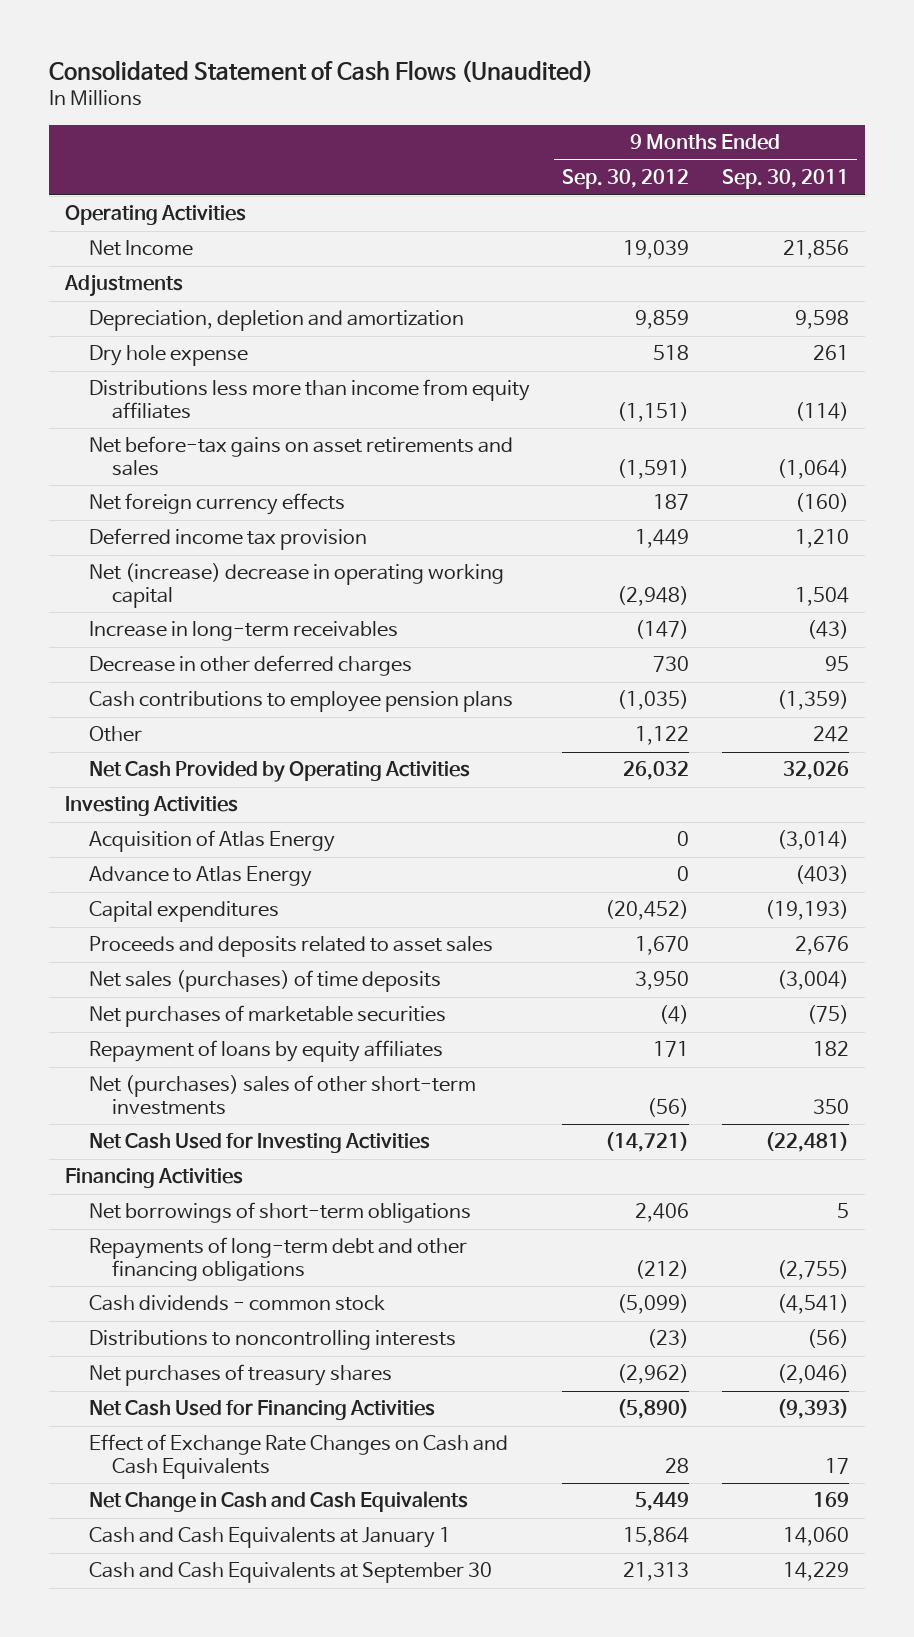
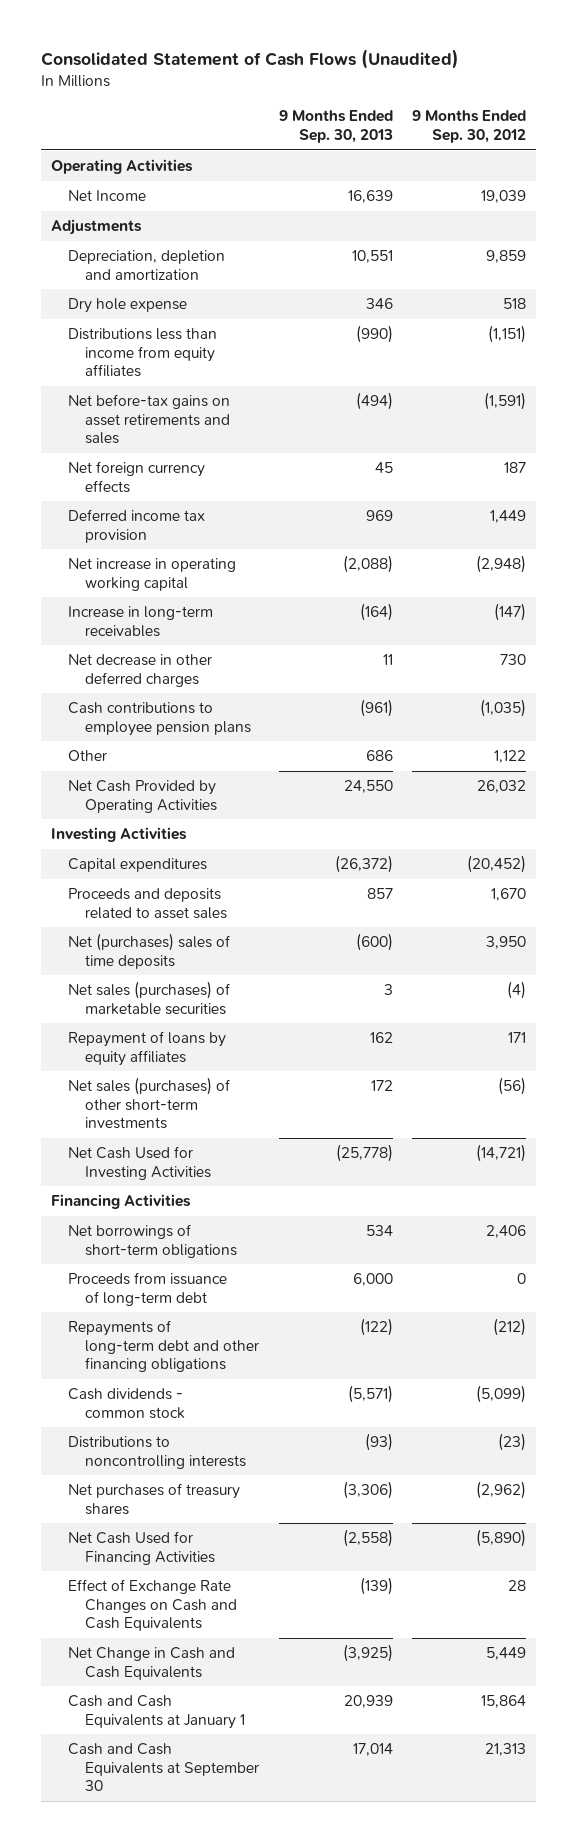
[721,169,849,190] Sep. 30, 2011 -> none
none -> [278,110,393,143] 9 Months Ended Sep. 30, 2013
[88,379,530,419] Distributions less more than income from equity affiliates -> [67,328,217,378] Distributions less than income from equity affiliates
[88,563,504,608] Net (increase) decrease in operating working capital -> [67,558,236,591] Net increase in operating working capital
[88,655,412,677] Decrease in other deferred charges -> [67,654,212,687] Net decrease in other deferred charges
[88,830,335,853] Acquisition of Atlas Energy -> none
[88,866,312,888] Advance to Atlas Energy -> none
[88,970,441,993] Net sales (purchases) of time deposits -> [67,933,230,969] Net (purchases) sales of time deposits
[88,1005,446,1028] Net purchases of marketable securities -> [67,981,230,1015] Net sales (purchases) of marketable securities
[88,1075,476,1115] Net (purchases) sales of other short-term investments -> [67,1077,230,1130] Net sales (purchases) of other short-term investments
none -> [67,1272,227,1306] Proceeds from issuance of long-term debt

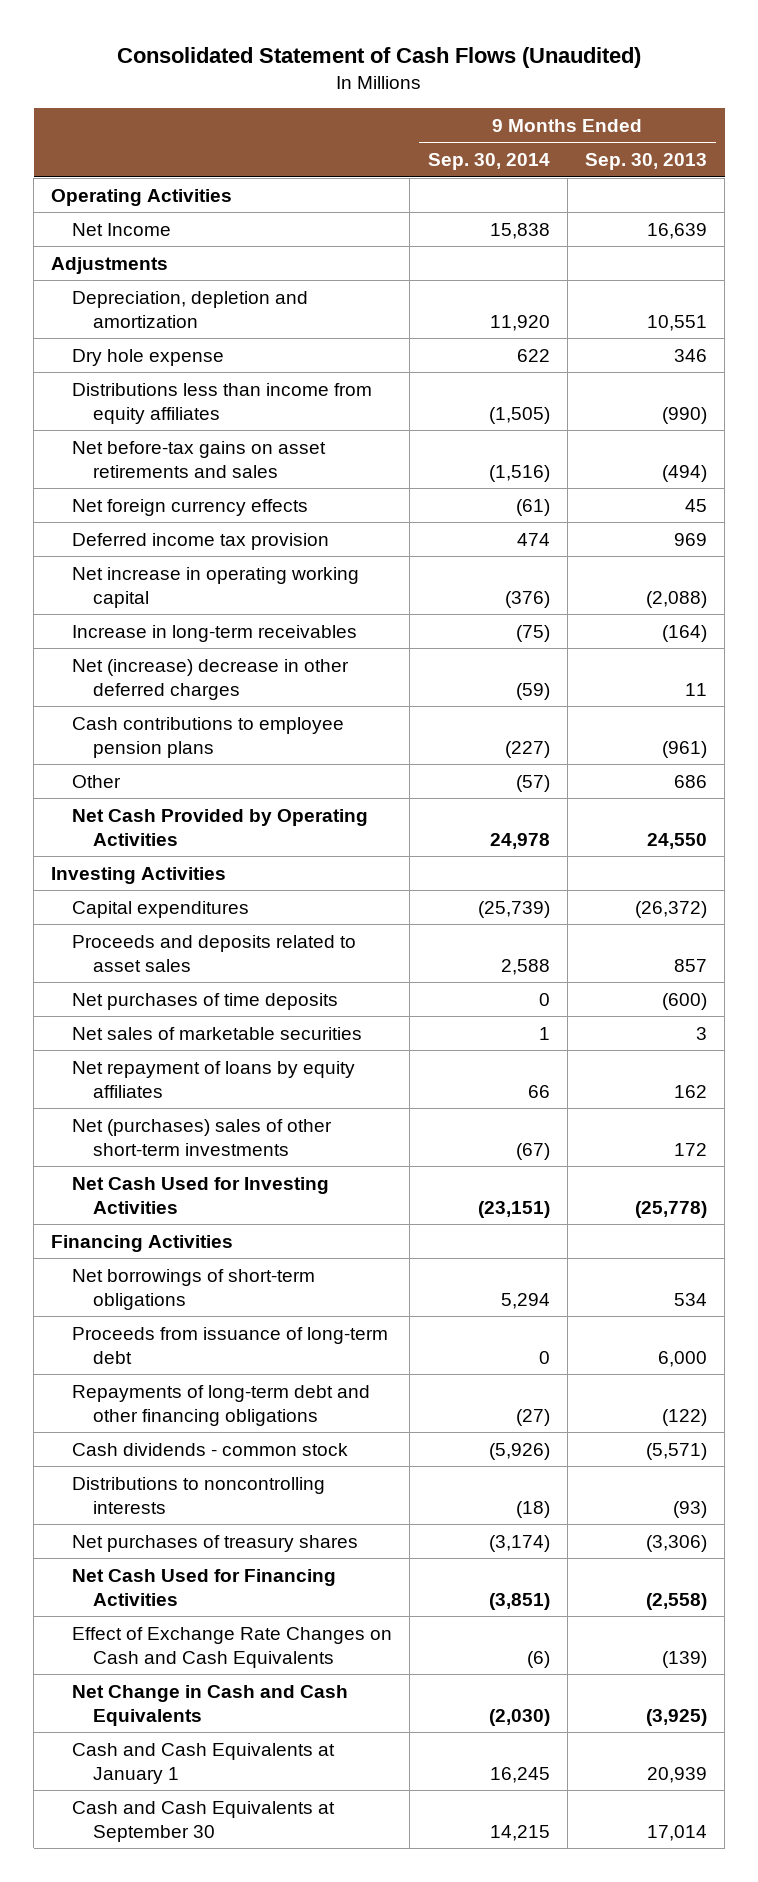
[412,110,527,143] 9 Months Ended Sep. 30, 2012 -> none
none -> [427,153,550,171] Sep. 30, 2014
[67,654,212,687] Net decrease in other deferred charges -> [72,658,350,700] Net (increase) decrease in other deferred charges
[67,933,230,969] Net (purchases) sales of time deposits -> [72,992,339,1010] Net purchases of time deposits
[67,981,230,1015] Net sales (purchases) of marketable securities -> [72,1026,363,1040] Net sales of marketable securities
[67,1031,226,1066] Repayment of loans by equity affiliates -> [72,1060,356,1098] Net repayment of loans by equity affiliates
[67,1077,230,1130] Net sales (purchases) of other short-term investments -> [72,1118,333,1156] Net (purchases) sales of other short-term investments

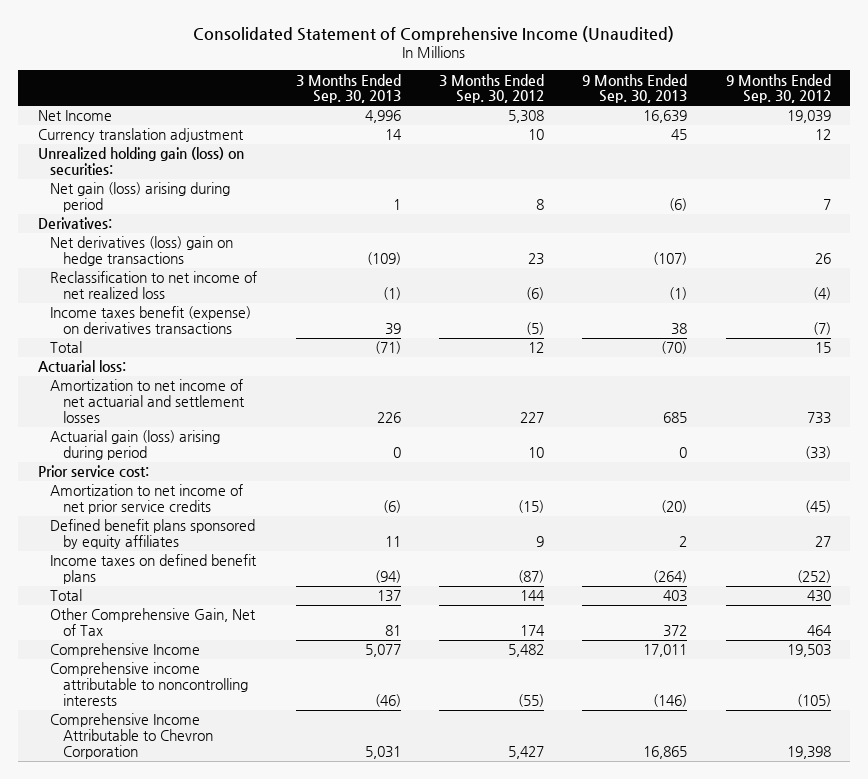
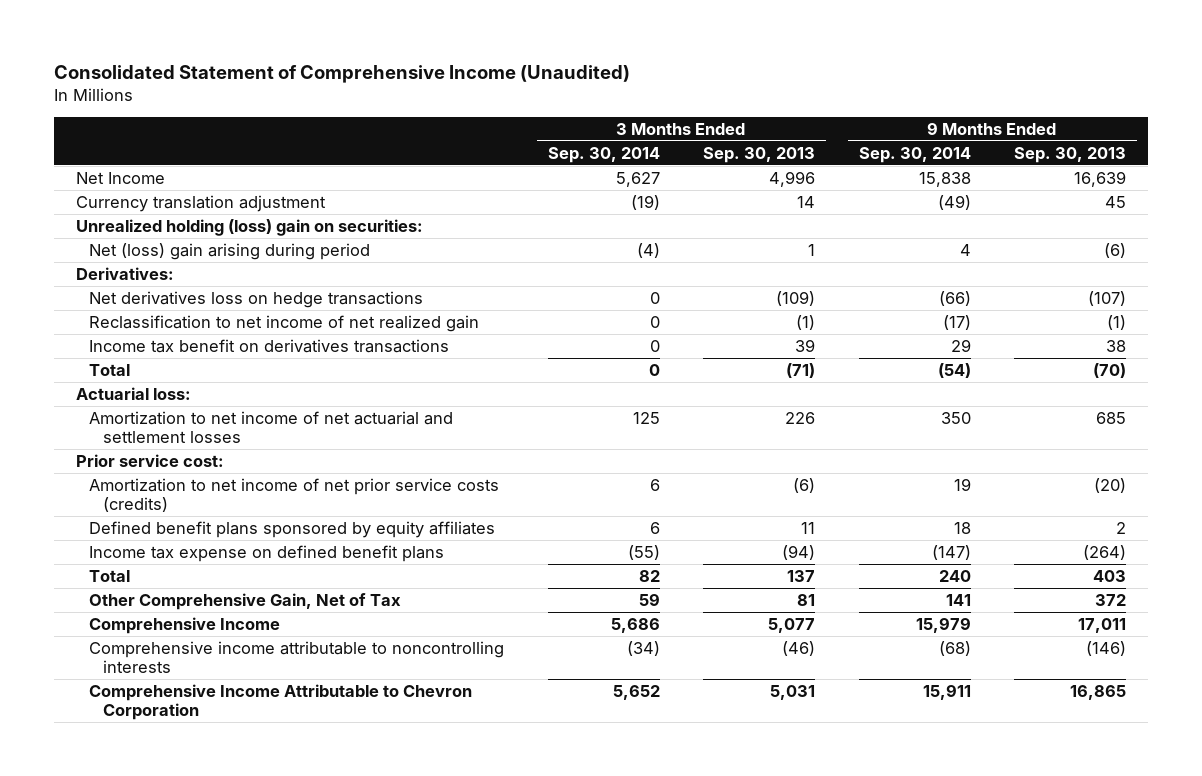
[438,73,544,104] 3 Months Ended Sep. 30, 2012 -> none
[725,73,831,104] 9 Months Ended Sep. 30, 2012 -> none
none -> [547,146,660,163] Sep. 30, 2014
none -> [858,146,971,163] Sep. 30, 2014
[37,147,244,176] Unrealized holding gain (loss) on securities: -> [75,218,423,236] Unrealized holding (loss) gain on securities:
[50,182,231,213] Net gain (loss) arising during period -> [89,242,371,260] Net (loss) gain arising during period
[50,236,234,267] Net derivatives (loss) gain on hedge transactions -> [89,290,424,308] Net derivatives loss on hedge transactions
[50,271,258,300] Reclassification to net income of net realized loss -> [89,314,480,332] Reclassification to net income of net realized gain
[50,306,252,335] Income taxes benefit (expense) on derivatives transactions -> [89,338,450,353] Income tax benefit on derivatives transactions
[50,430,221,461] Actuarial gain (loss) arising during period -> none
[50,484,244,515] Amortization to net income of net prior service credits -> [89,477,500,513] Amortization to net income of net prior service costs (credits)
[50,554,258,585] Income taxes on defined benefit plans -> [89,544,445,562] Income tax expense on defined benefit plans

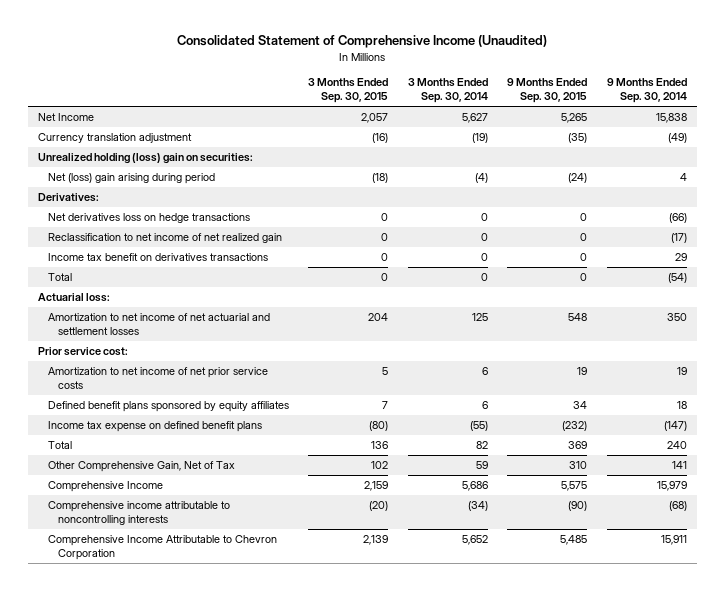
[703,146,816,163] Sep. 30, 2013 -> none
[1014,146,1127,163] Sep. 30, 2013 -> none
none -> [308,78,389,104] 3 Months Ended Sep. 30, 2015
none -> [507,78,588,104] 9 Months Ended Sep. 30, 2015
[89,477,500,513] Amortization to net income of net prior service costs (credits) -> [47,367,268,390] Amortization to net income of net prior service costs

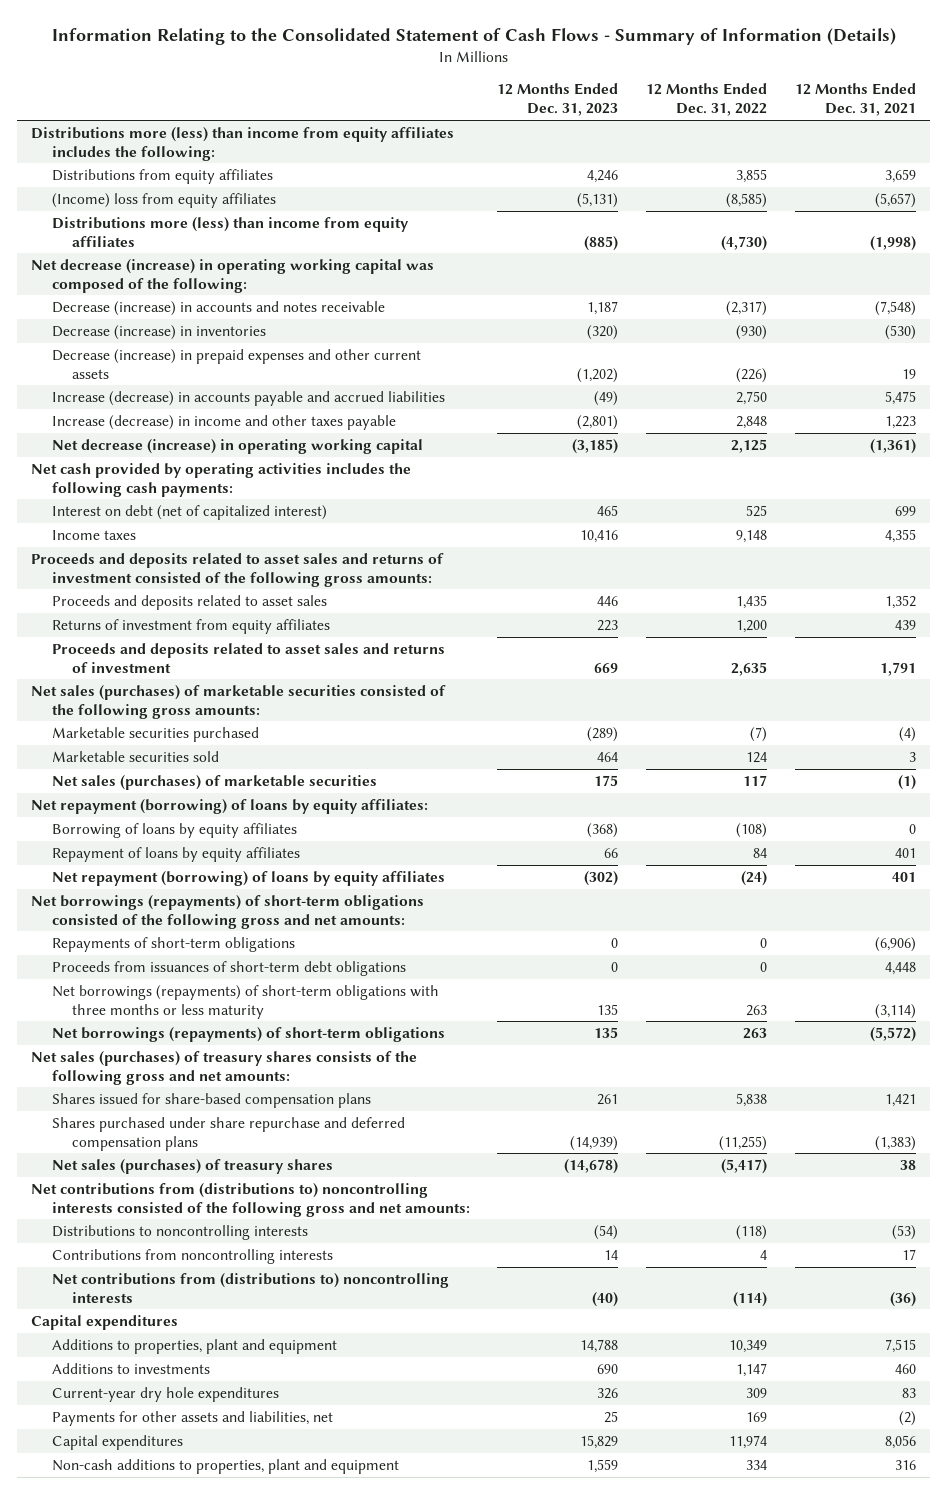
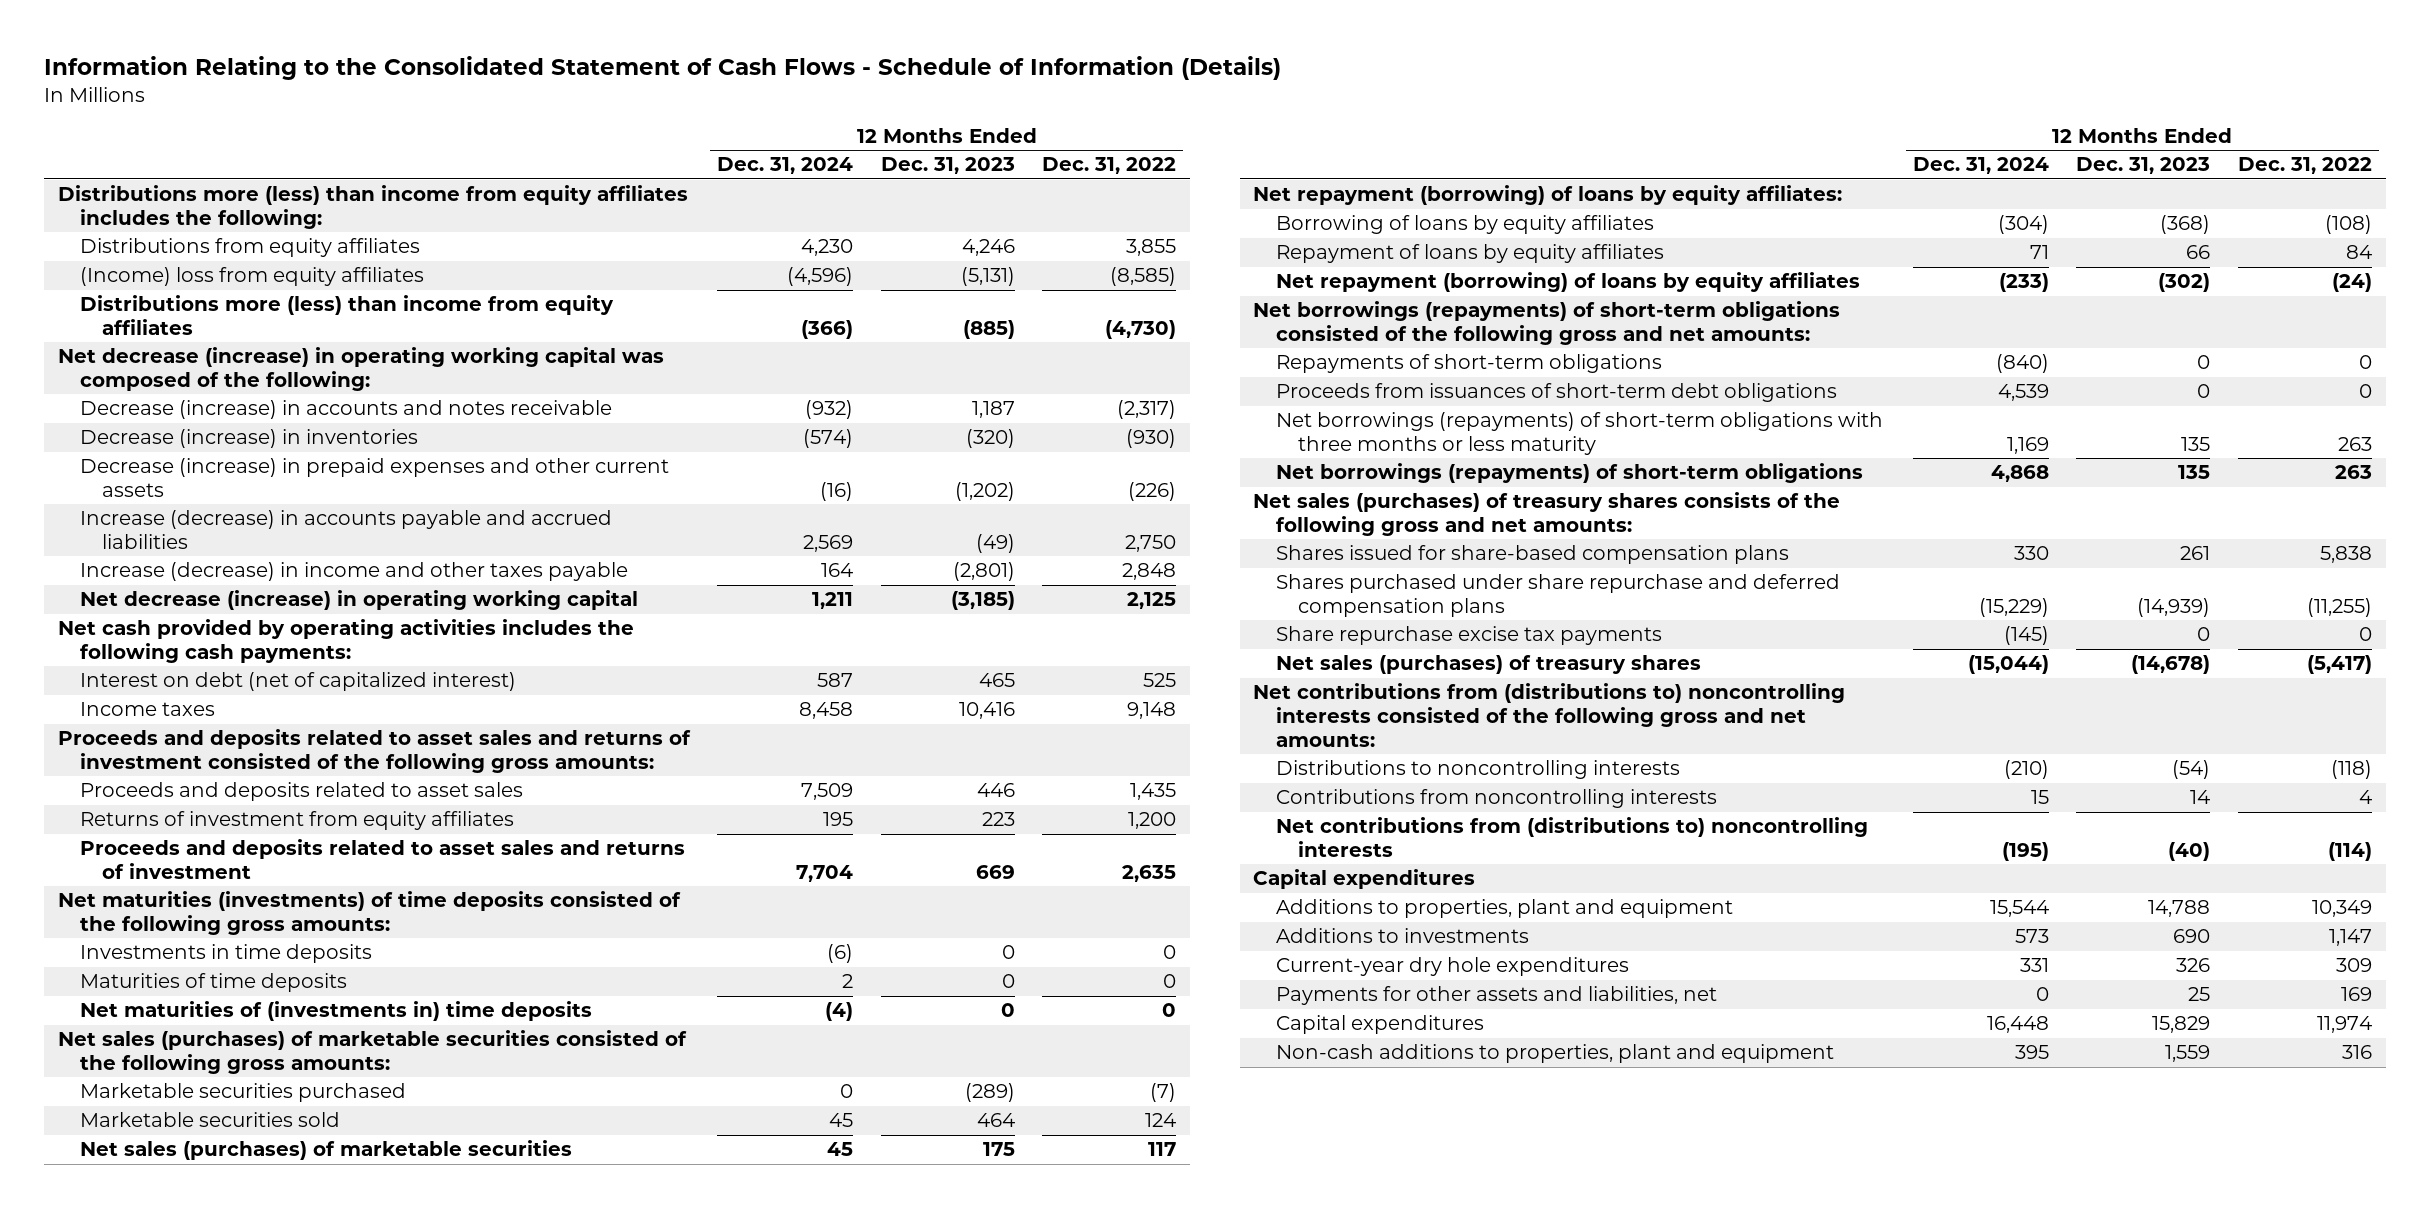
[51,28,896,46] Information Relating to the Consolidated Statement of Cash Flows - Summary of Information (Details) -> [43,55,1281,80] Information Relating to the Consolidated Statement of Cash Flows - Schedule of Information (Details)
[794,83,916,117] 12 Months Ended Dec. 31, 2021 -> none
none -> [717,157,854,175] Dec. 31, 2024
none -> [57,891,681,936] Net maturities (investments) of time deposits consisted of the following gross amounts:
none -> [80,944,373,964] Investments in time deposits
none -> [80,973,348,993] Maturities of time deposits
none -> [80,1001,593,1022] Net maturities of (investments in) time deposits
none -> [1275,626,1662,646] Share repurchase excise tax payments
[746,1459,768,1470] 334 -> [2341,1045,2372,1060] 316

